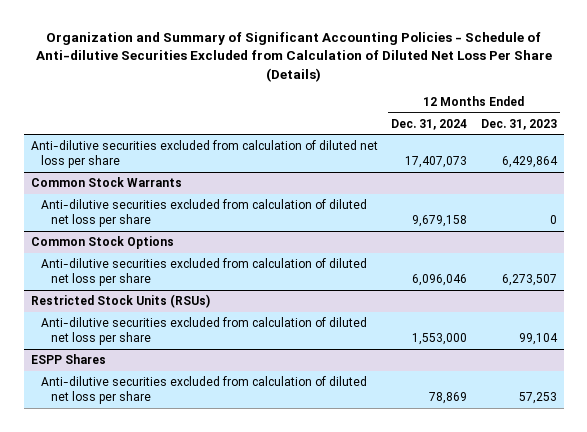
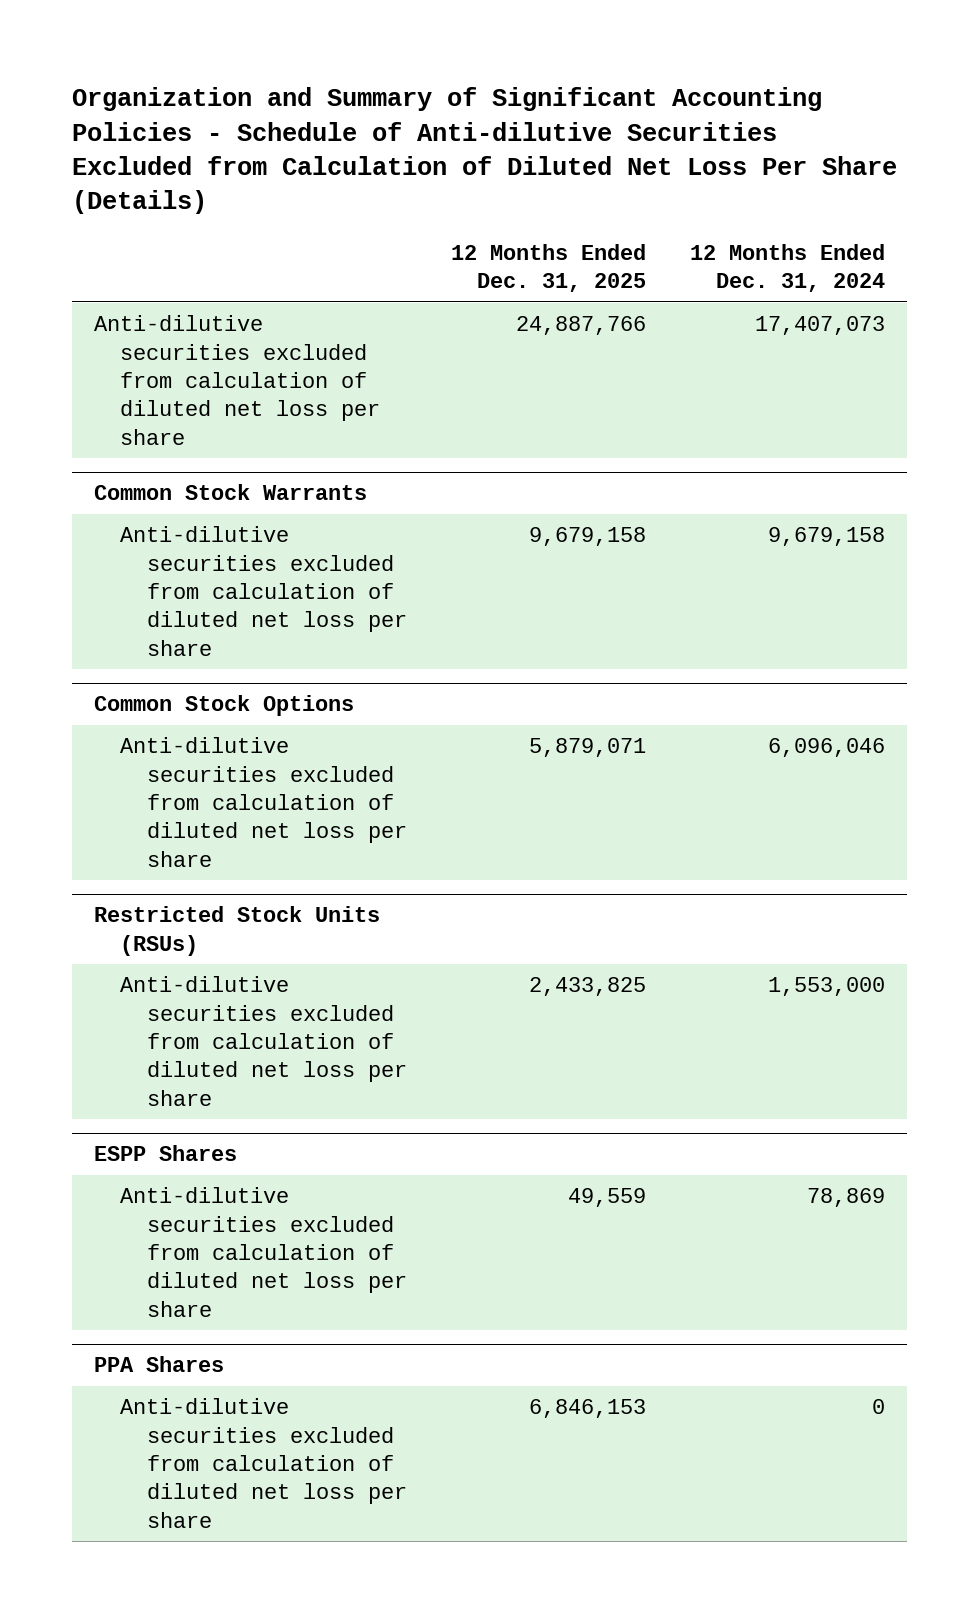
[480,118,557,130] Dec. 31, 2023 -> none
none -> [450,243,646,293] 12 Months Ended Dec. 31, 2025
none -> [93,1356,224,1373] PPA Shares
none -> [120,1398,407,1528] Anti-dilutive securities excluded from calculation of diluted net loss per share

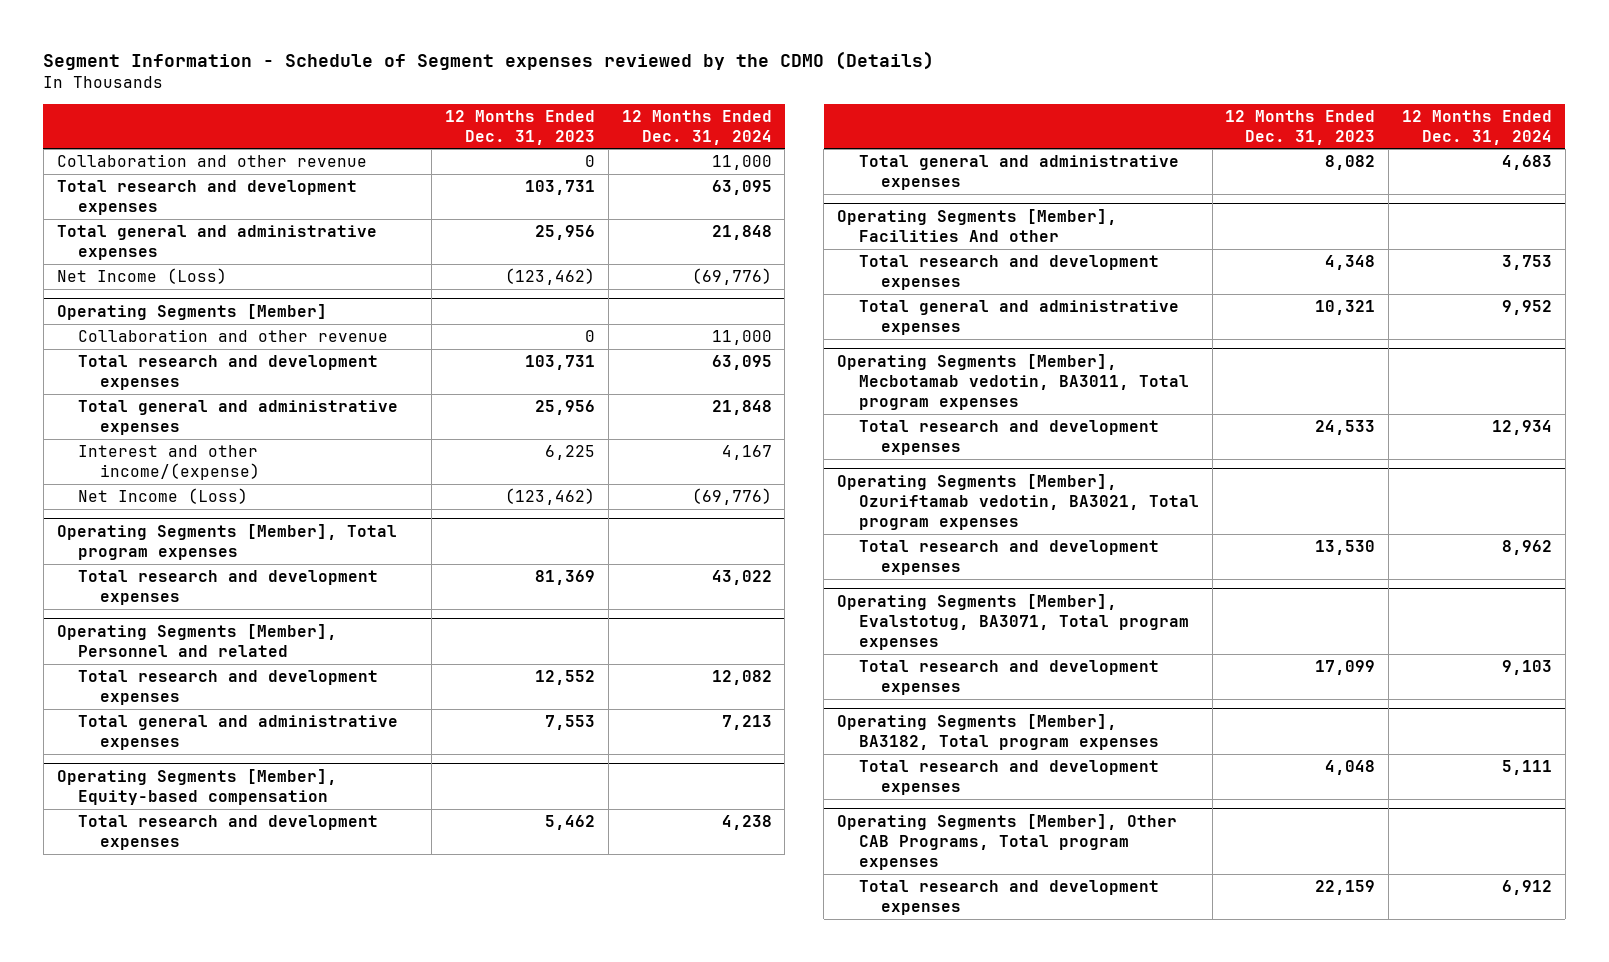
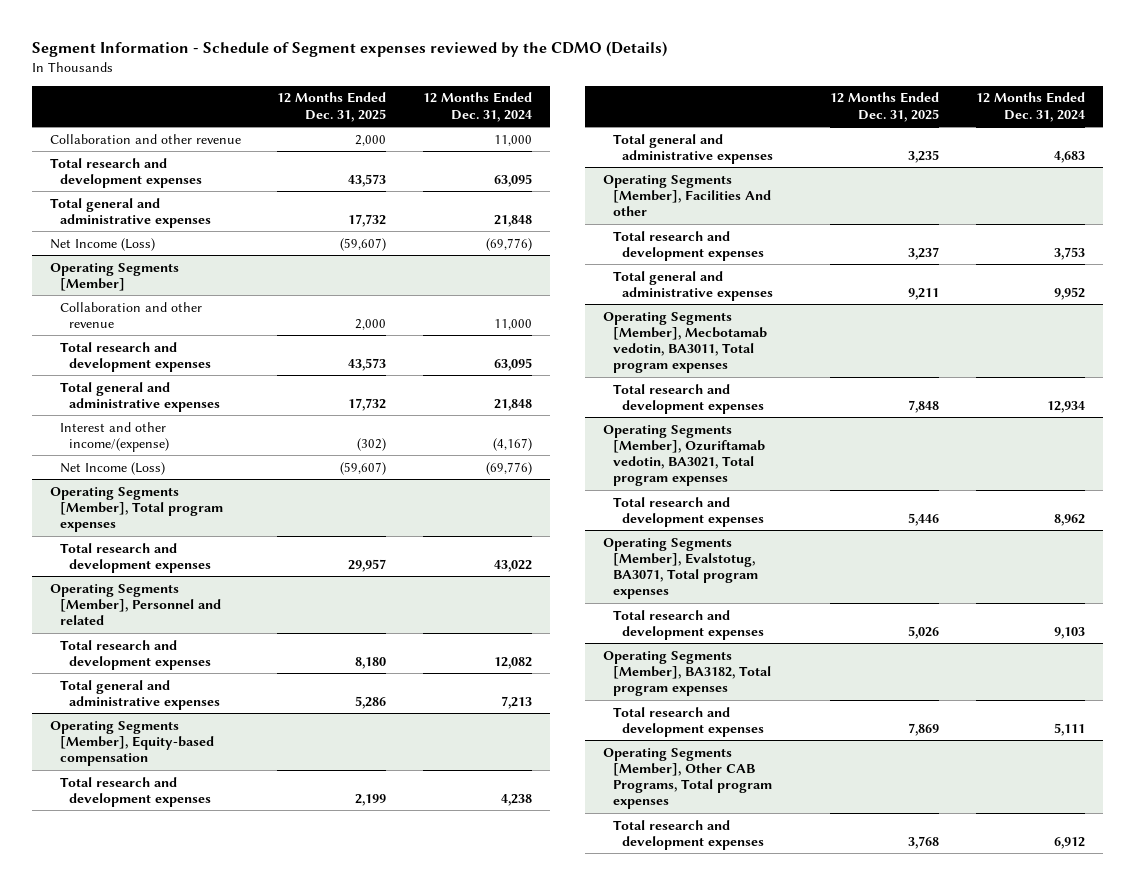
[444,109,595,145] 12 Months Ended Dec. 31, 2023 -> none
none -> [277,92,387,122] 12 Months Ended Dec. 31, 2025
[721,444,772,460] 4,167 -> [492,437,532,451] (4,167)

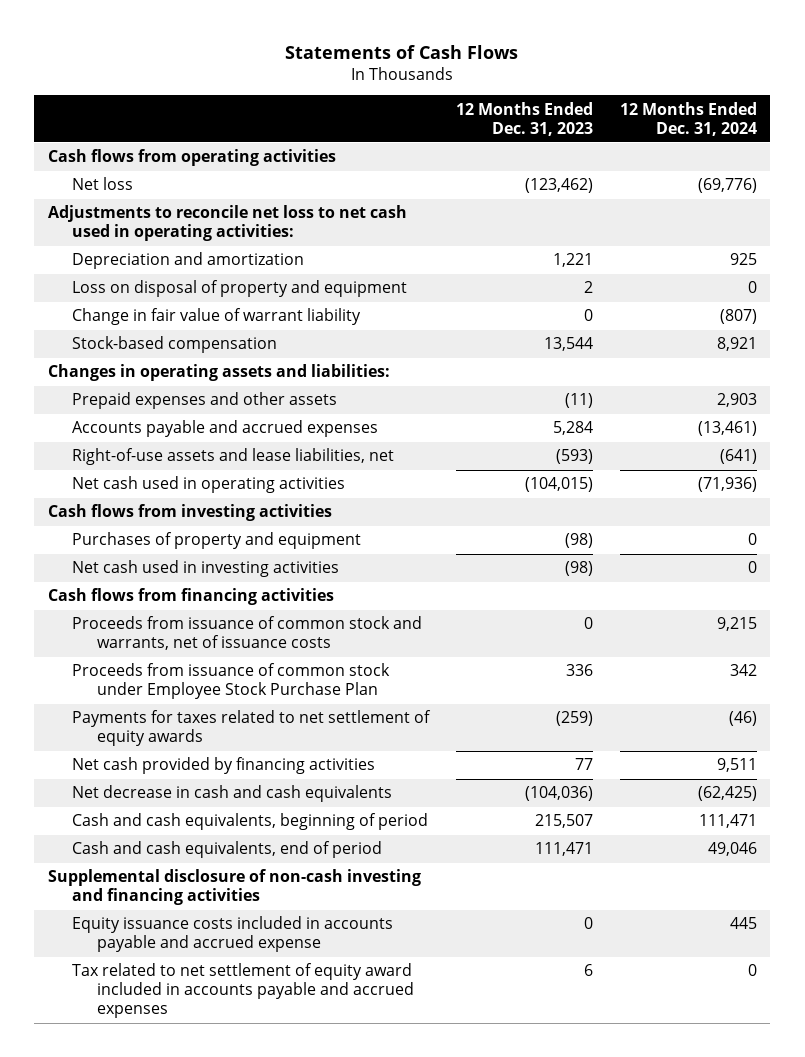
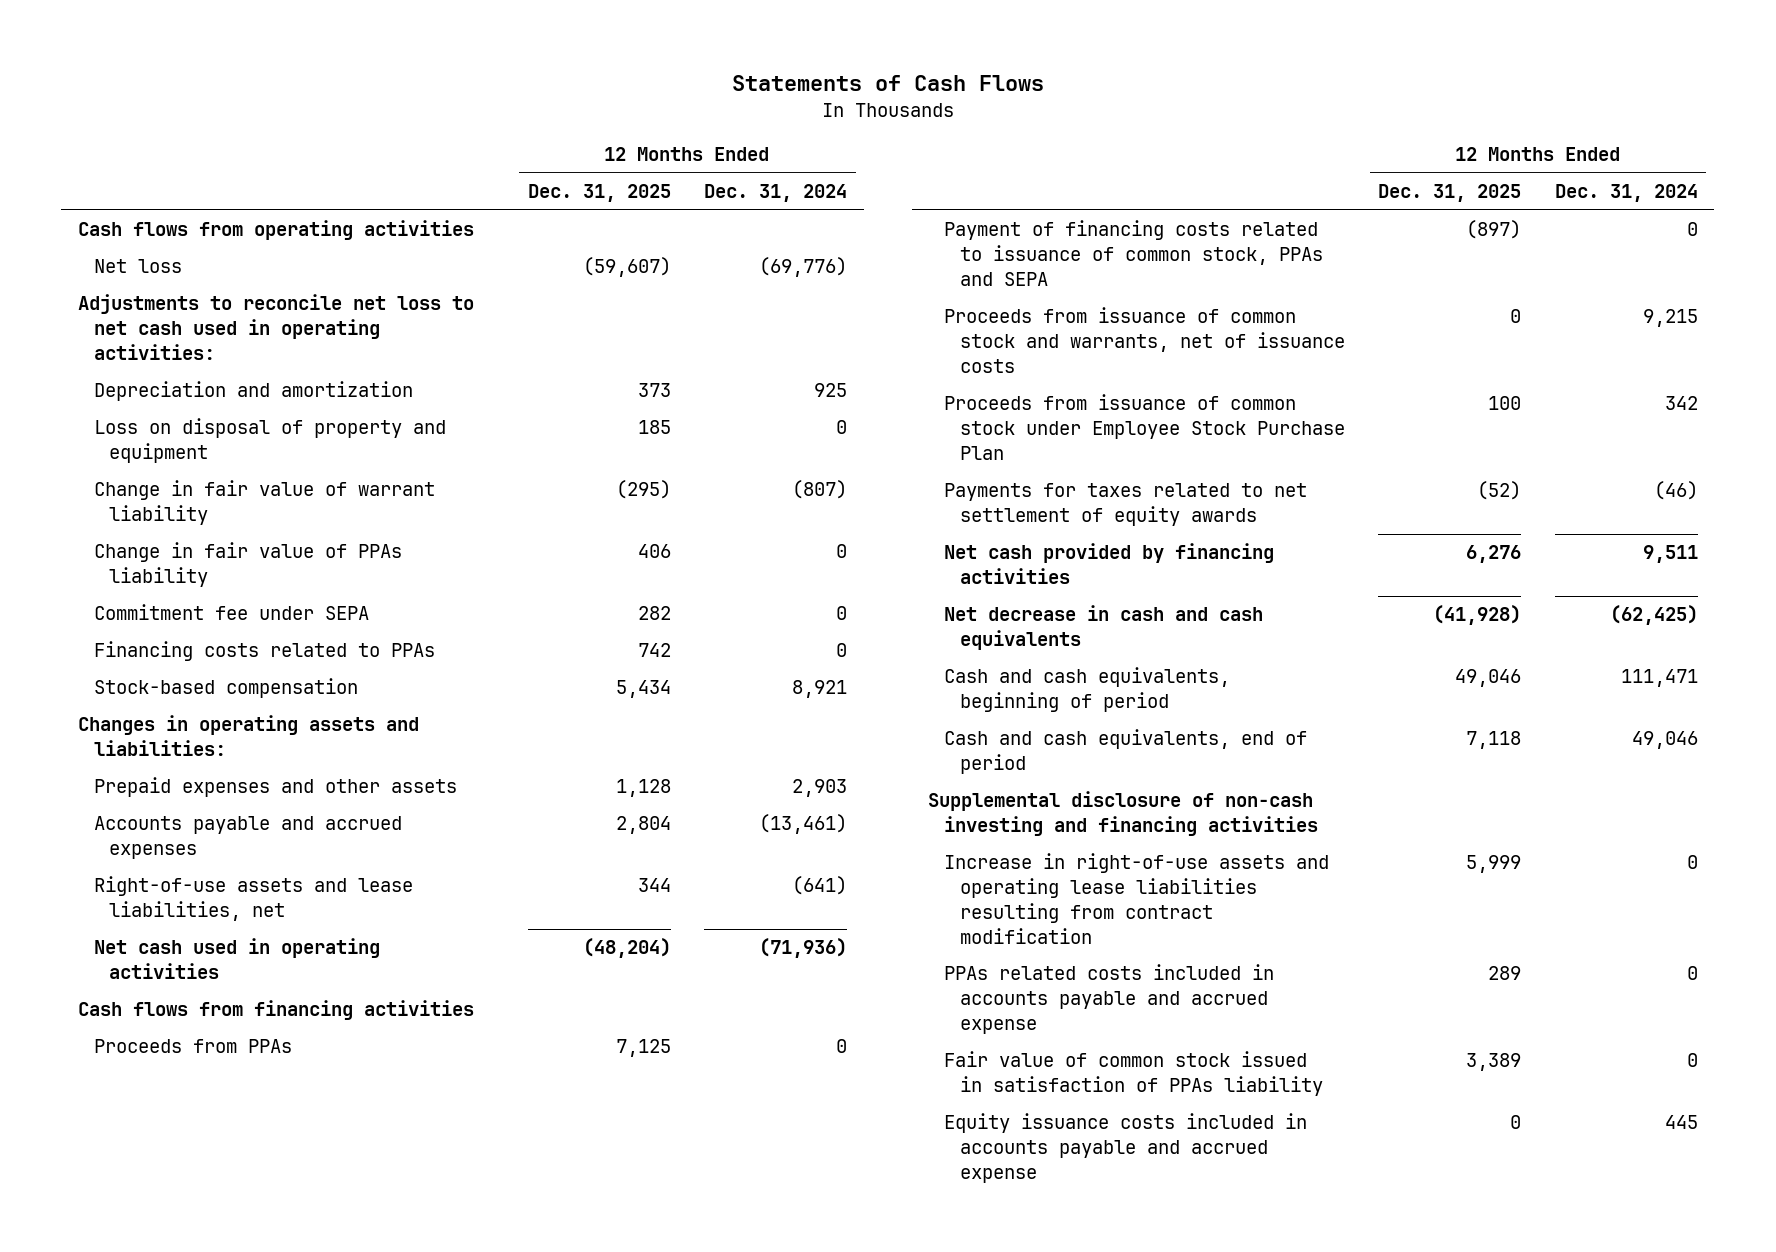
[456,101,594,136] 12 Months Ended Dec. 31, 2023 -> none
none -> [527,184,671,203] Dec. 31, 2025
none -> [93,542,402,588] Change in fair value of PPAs liability
none -> [93,604,369,621] Commitment fee under SEPA
none -> [93,641,435,662] Financing costs related to PPAs
[47,504,332,522] Cash flows from investing activities -> none
[72,532,362,550] Purchases of property and equipment -> none
[72,560,340,578] Net cash used in investing activities -> none
none -> [93,1039,292,1054] Proceeds from PPAs
none -> [944,220,1323,287] Payment of financing costs related to issuance of common stock, PPAs and SEPA
none -> [944,853,1330,944] Increase in right-of-use assets and operating lease liabilities resulting from contract modification
none -> [944,964,1275,1035] PPAs related costs included in accounts payable and accrued expense
none -> [944,1051,1323,1097] Fair value of common stock issued in satisfaction of PPAs liability
[72,963,414,1019] Tax related to net settlement of equity award included in accounts payable and accrued expenses -> none

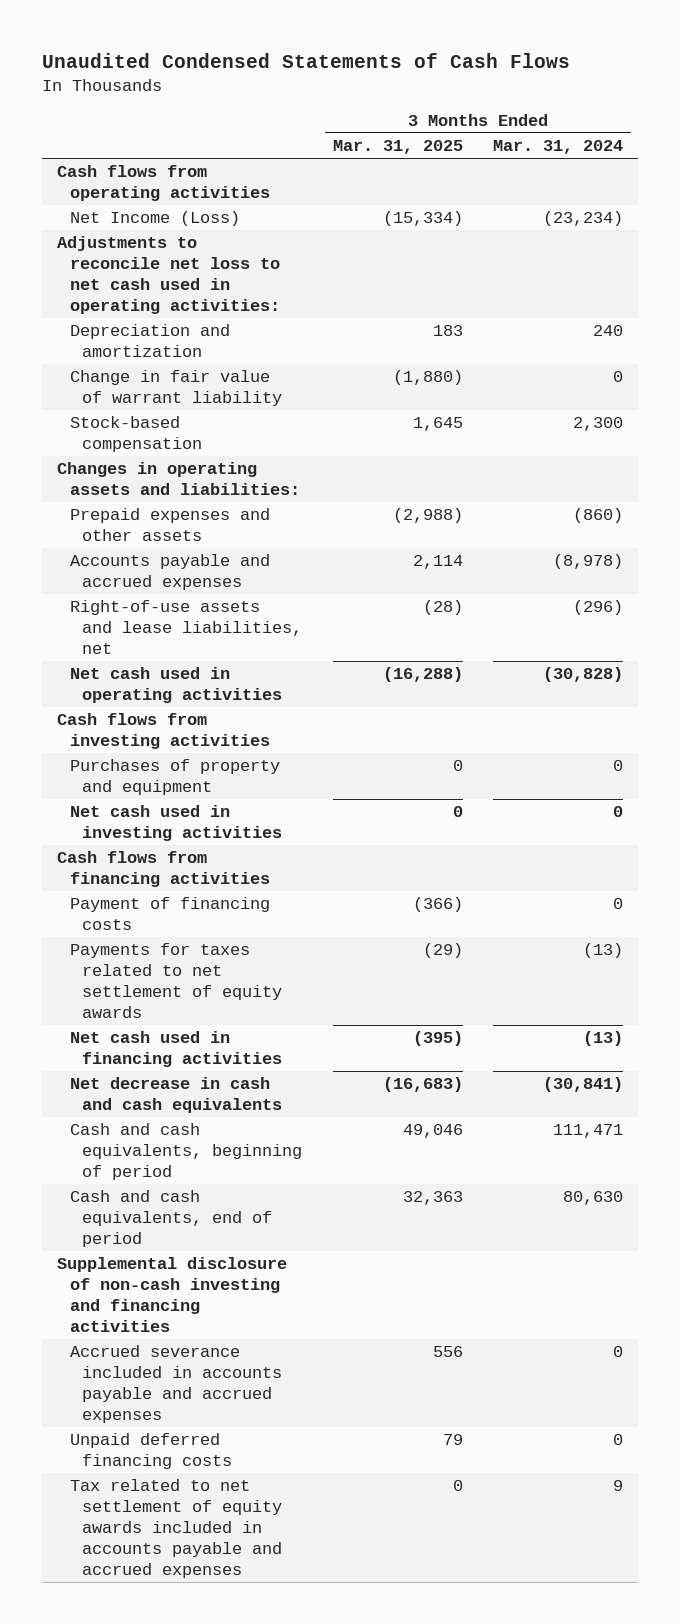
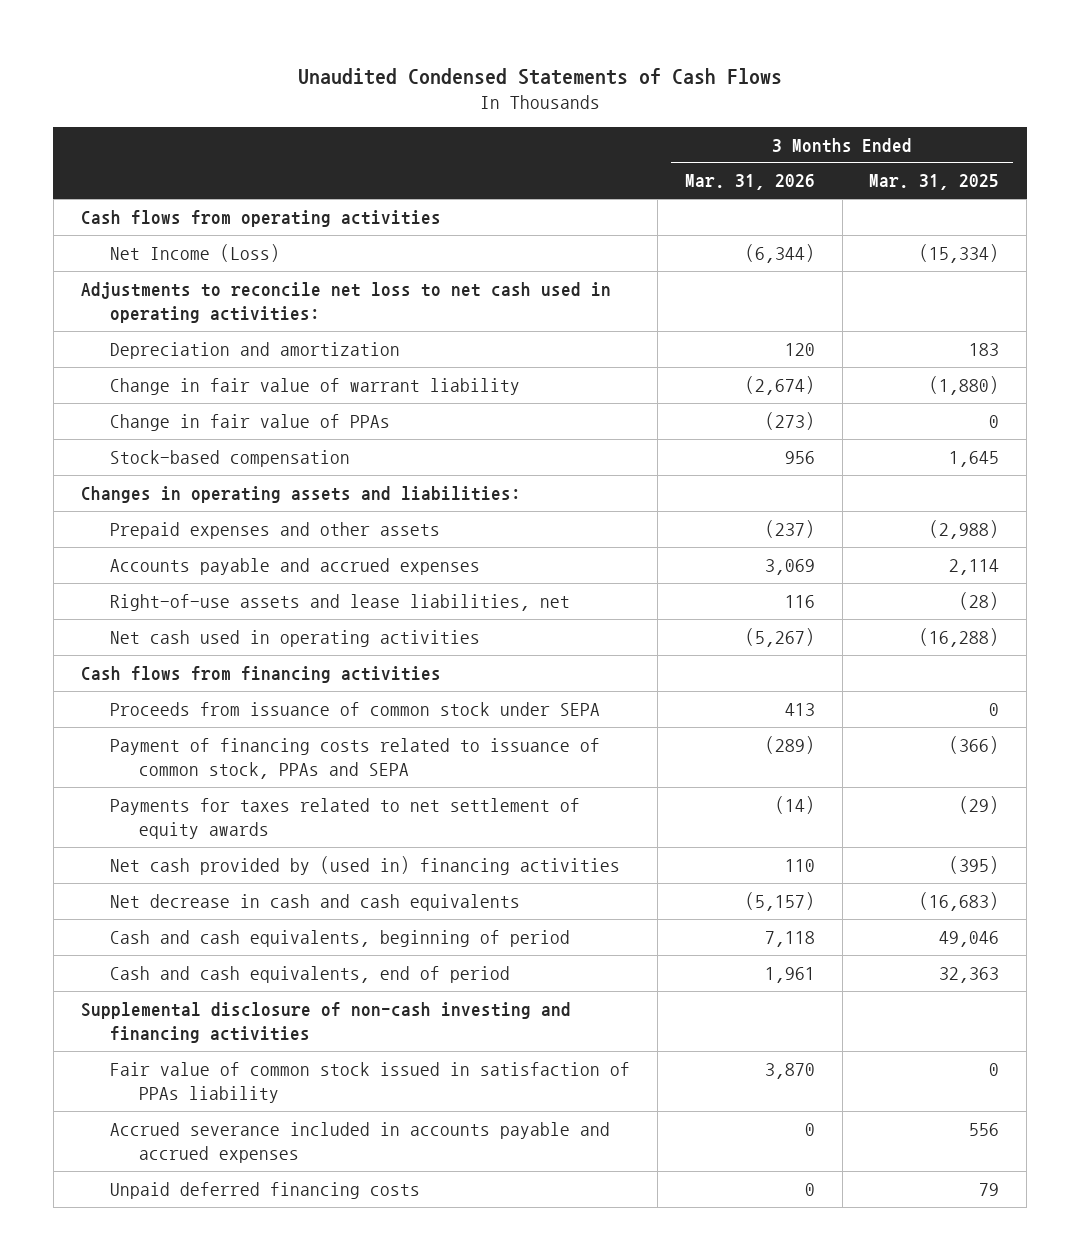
[493,140,624,155] Mar. 31, 2024 -> none
none -> [684,174,815,191] Mar. 31, 2026
none -> [109,413,390,431] Change in fair value of PPAs
[57,713,270,750] Cash flows from investing activities -> none
[69,759,280,796] Purchases of property and equipment -> none
[69,805,283,842] Net cash used in investing activities -> none
none -> [109,701,600,716] Proceeds from issuance of common stock under SEPA
[69,897,270,931] Payment of financing costs -> [109,737,600,779] Payment of financing costs related to issuance of common stock, PPAs and SEPA
[69,1031,283,1068] Net cash used in financing activities -> [109,855,620,875] Net cash provided by (used in) financing activities
none -> [109,1061,630,1103] Fair value of common stock issued in satisfaction of PPAs liability
[69,1479,283,1579] Tax related to net settlement of equity awards included in accounts payable and accrued expenses -> none

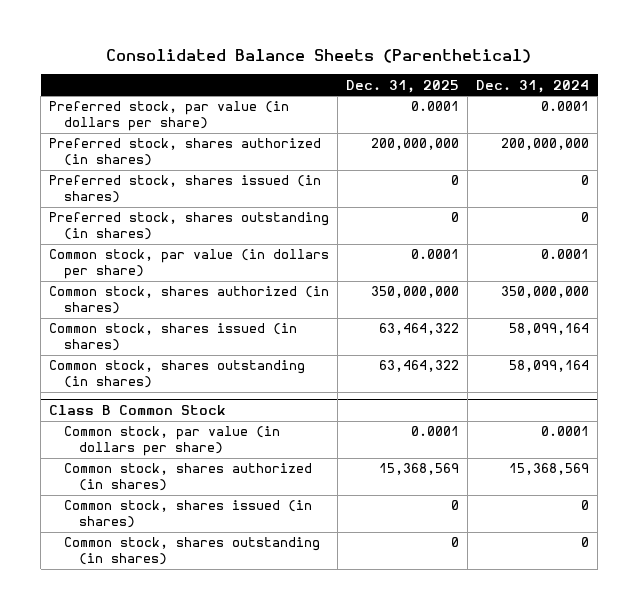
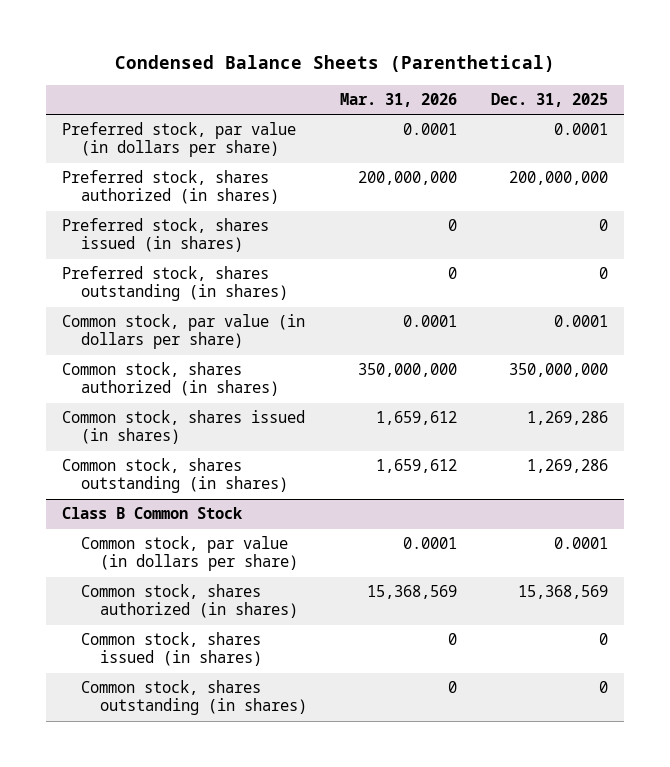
[106,49,532,64] Consolidated Balance Sheets (Parenthetical) -> [114,55,555,73] Condensed Balance Sheets (Parenthetical)
[476,79,590,93] Dec. 31, 2024 -> none
none -> [340,93,458,108] Mar. 31, 2026
[379,323,460,336] 63,464,322 -> [526,411,608,426] 1,269,286
[379,360,460,373] 63,464,322 -> [526,459,608,474] 1,269,286

